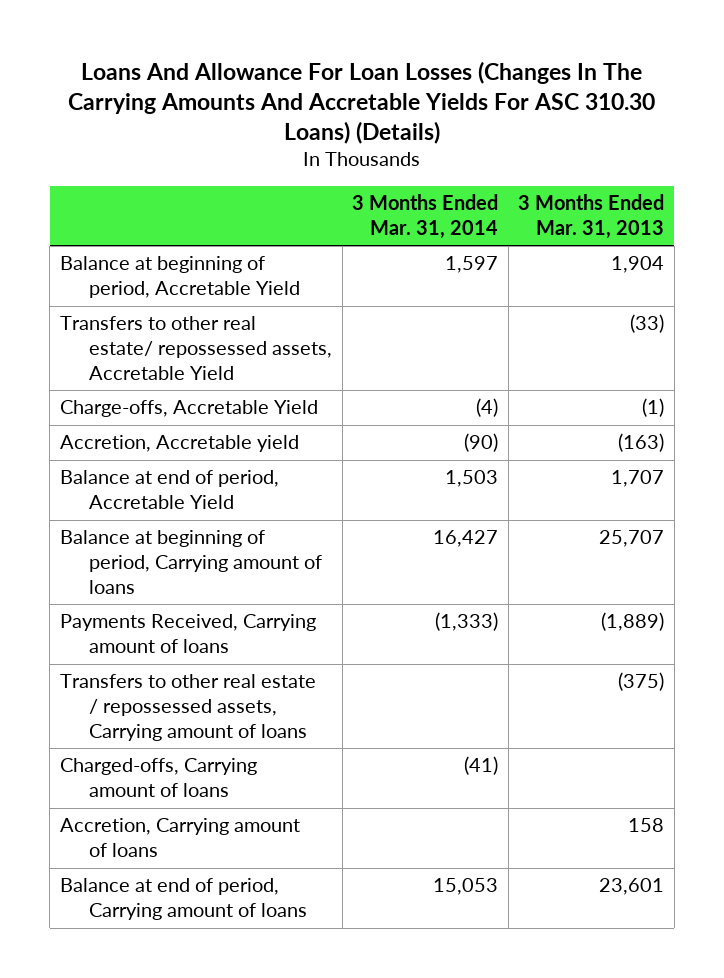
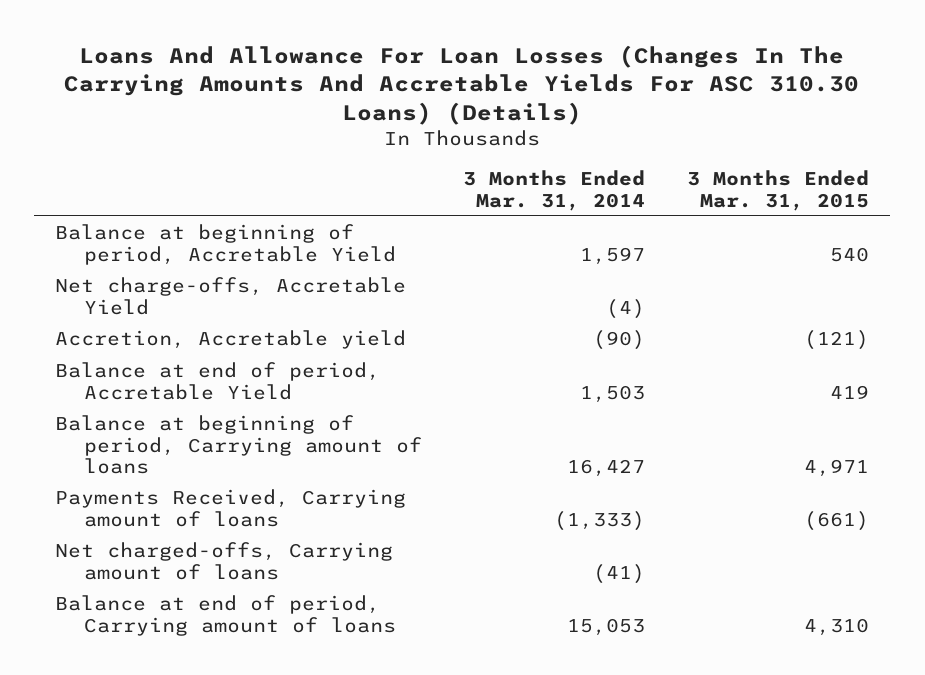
[518,194,665,240] 3 Months Ended Mar. 31, 2013 -> none
none -> [687,170,870,211] 3 Months Ended Mar. 31, 2015
[59,316,332,380] Transfers to other real estate/ repossessed assets, Accretable Yield -> none
[59,400,318,418] Charge-offs, Accretable Yield -> [55,277,407,315] Net charge-offs, Accretable Yield
[59,674,316,741] Transfers to other real estate / repossessed assets, Carrying amount of loans -> none
[59,818,300,858] Accretion, Carrying amount of loans -> none
[59,758,257,798] Charged-offs, Carrying amount of loans -> [55,542,394,580] Net charged-offs, Carrying amount of loans

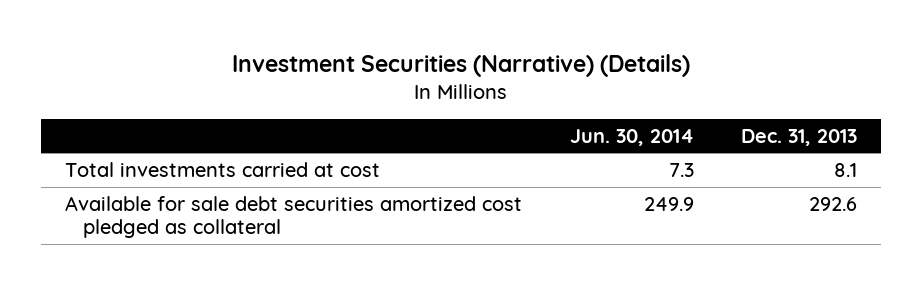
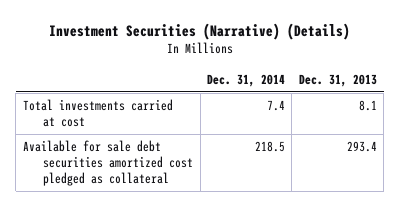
[569,128,694,146] Jun. 30, 2014 -> none
none -> [207,73,286,87] Dec. 31, 2014
[809,196,858,211] 292.6 -> [346,141,377,153] 293.4

